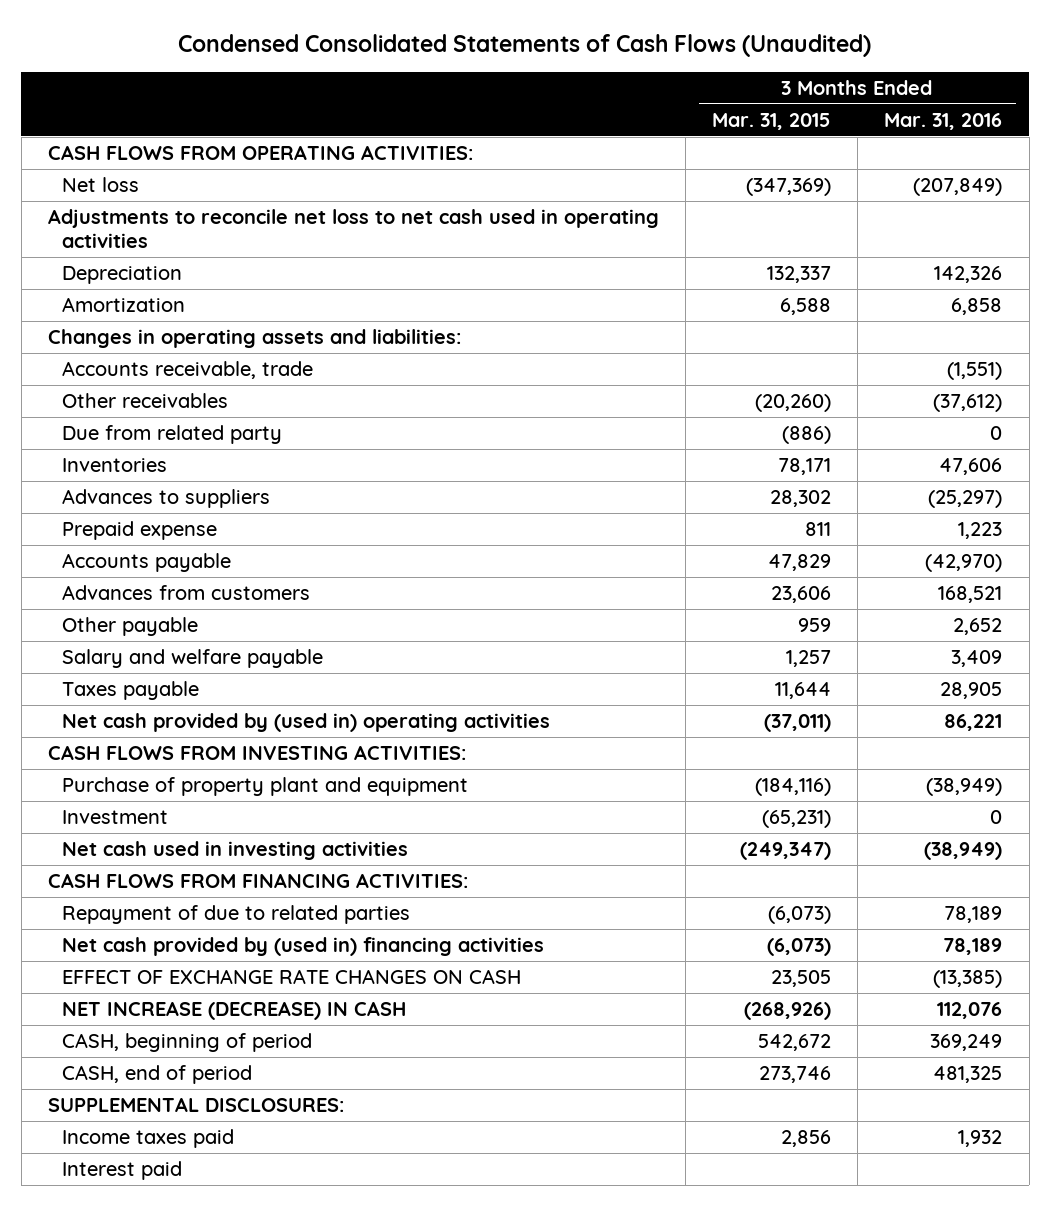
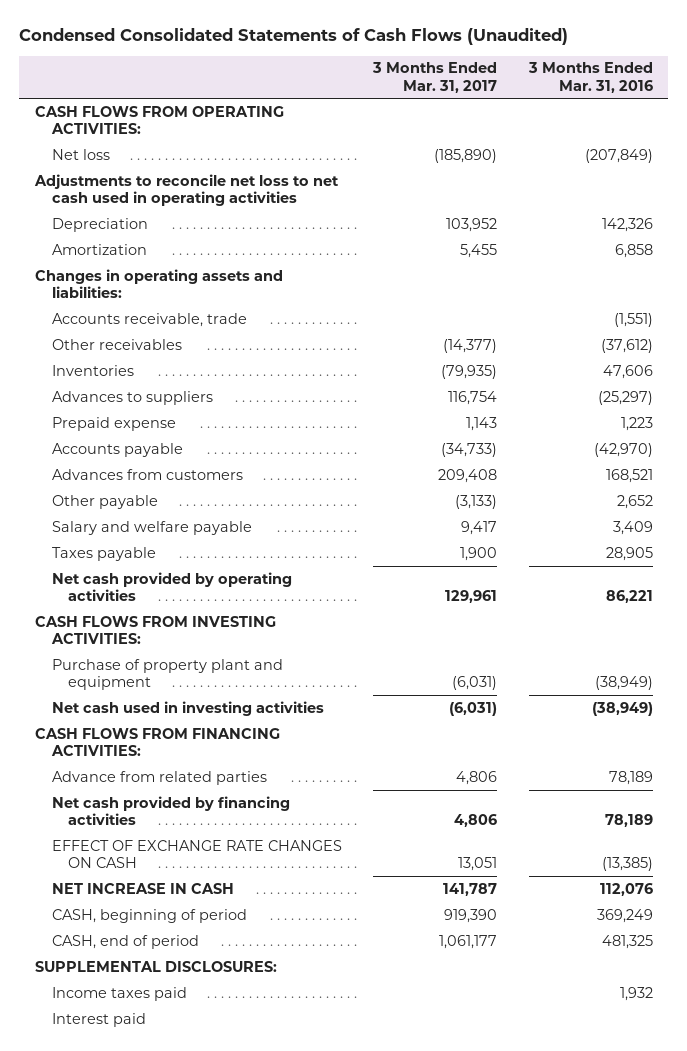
[712,112,832,130] Mar. 31, 2015 -> none
none -> [372,62,498,93] 3 Months Ended Mar. 31, 2017
[62,424,283,444] Due from related party -> none
[62,712,551,732] Net cash provided by (used in) operating activities -> [51,571,292,601] Net cash provided by operating activities
[62,809,169,824] Investment -> none
[62,904,411,924] Repayment of due to related parties -> [51,770,267,785] Advance from related parties
[62,936,545,956] Net cash provided by (used in) financing activities -> [51,795,290,825] Net cash provided by financing activities
[62,1000,407,1020] NET INCREASE (DECREASE) IN CASH -> [51,882,234,894] NET INCREASE IN CASH

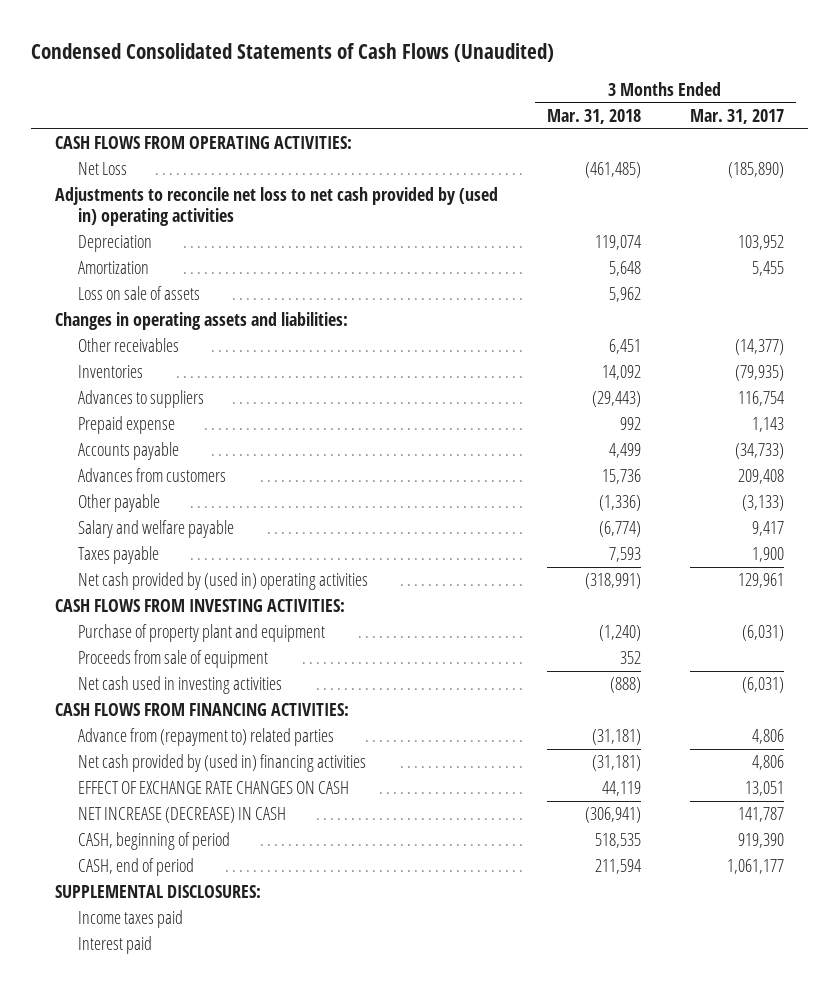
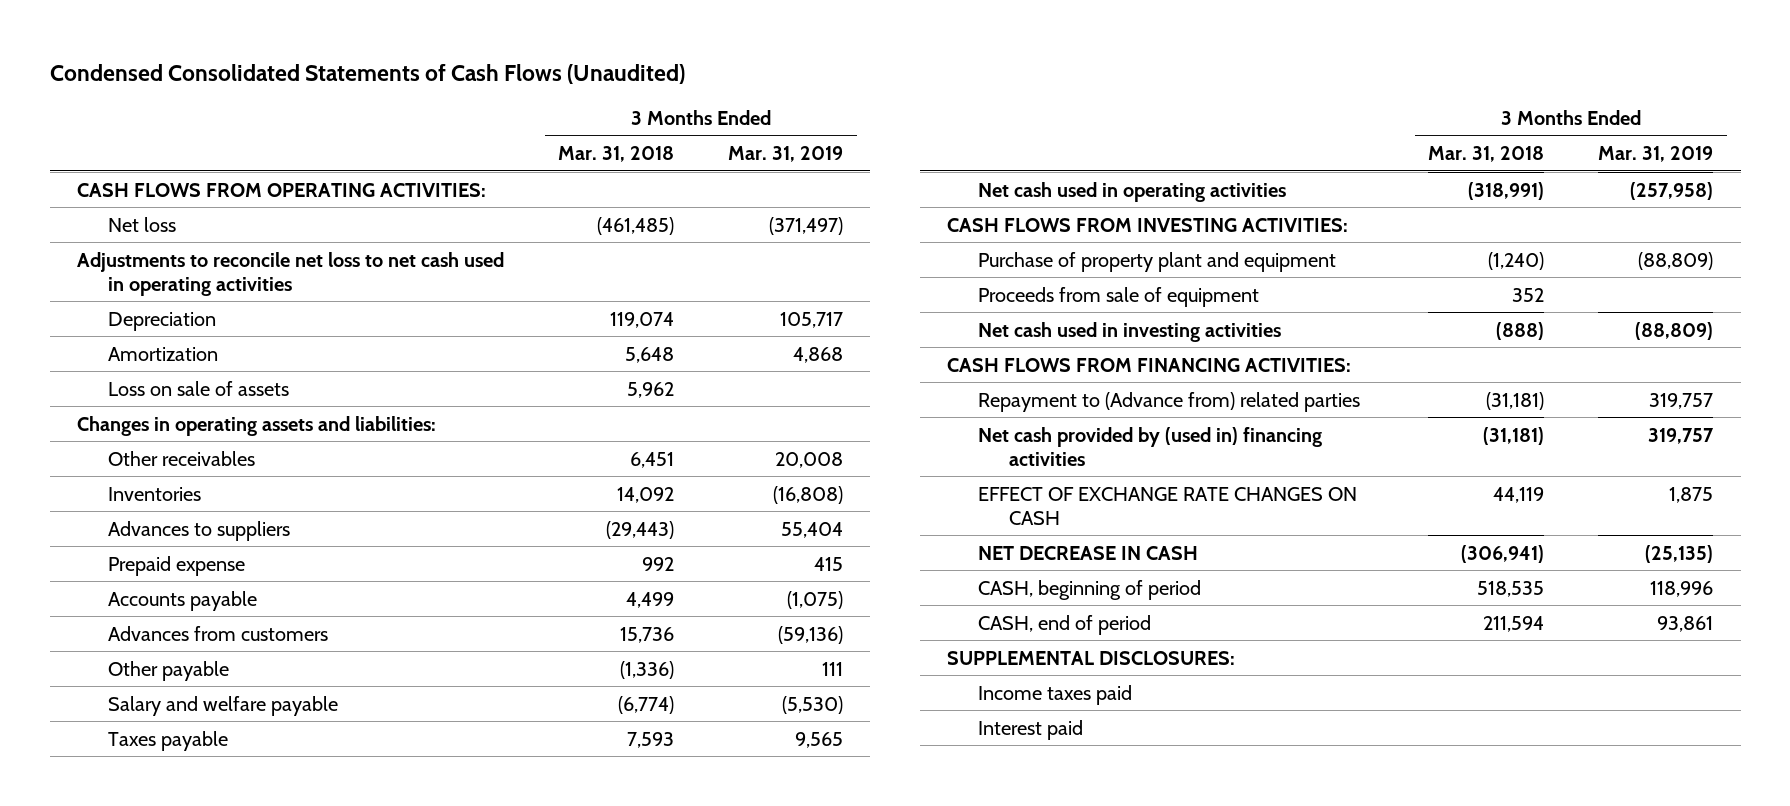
[689,109,784,125] Mar. 31, 2017 -> none
none -> [728,146,844,163] Mar. 31, 2019
[77,162,127,176] Net Loss -> [107,216,176,232] Net loss
[55,187,499,227] Adjustments to reconcile net loss to net cash provided by (used in) operating activities -> [76,251,504,296] Adjustments to reconcile net loss to net cash used in operating activities
[77,572,368,591] Net cash provided by (used in) operating activities -> [977,181,1286,202] Net cash used in operating activities
[77,728,334,747] Advance from (repayment to) related parties -> [977,391,1360,412] Repayment to (Advance from) related parties
[77,807,286,824] NET INCREASE (DECREASE) IN CASH -> [977,545,1198,560] NET DECREASE IN CASH

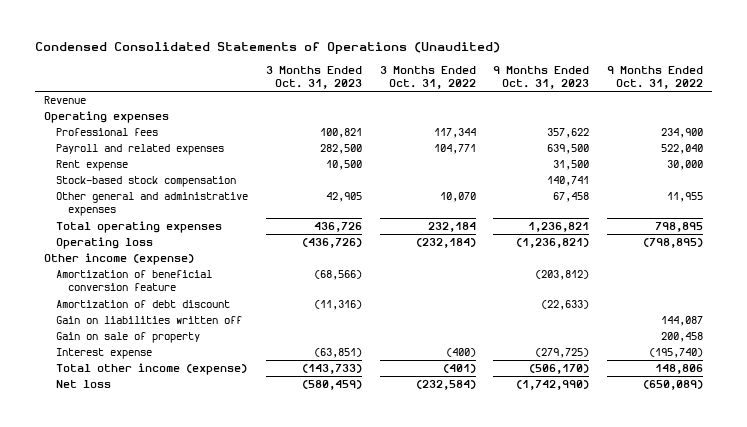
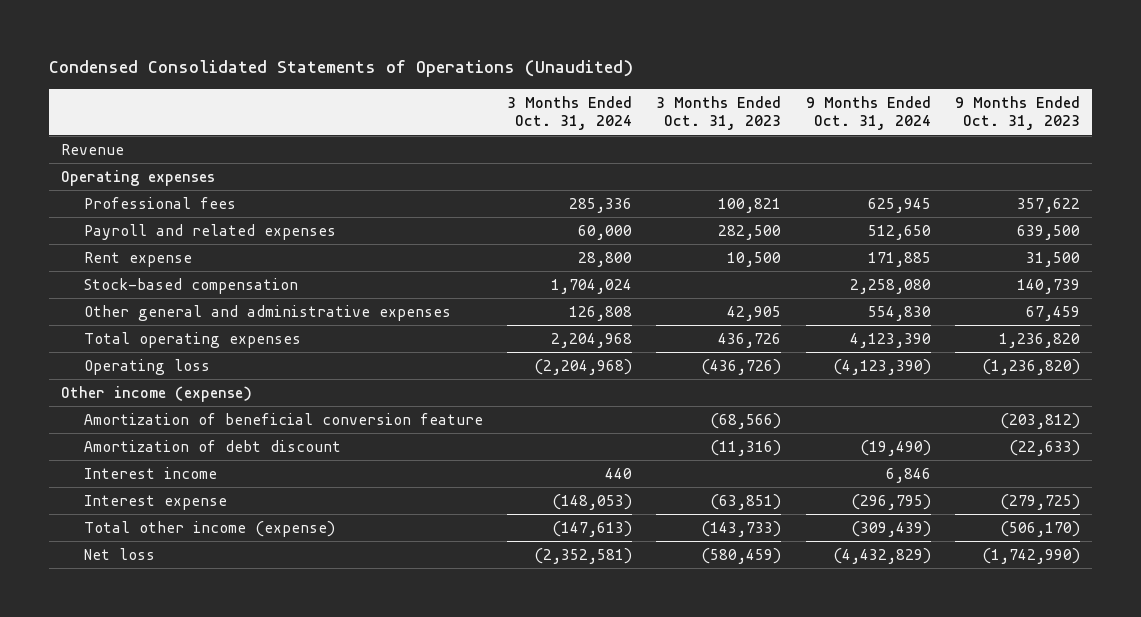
[379,66,476,90] 3 Months Ended Oct. 31, 2022 -> none
[607,66,704,90] 9 Months Ended Oct. 31, 2022 -> none
none -> [507,95,633,131] 3 Months Ended Oct. 31, 2024
none -> [805,95,931,131] 9 Months Ended Oct. 31, 2024
[56,176,237,188] Stock-based stock compensation -> [84,277,299,294] Stock-based compensation
[547,176,590,187] 140,741 -> [1016,278,1080,294] 140,739
[553,192,590,203] 67,458 -> [1025,305,1080,321] 67,459
[528,222,590,233] 1,236,821 -> [998,332,1080,348] 1,236,820
[516,238,590,249] (1,236,821) -> [981,358,1080,375] (1,236,820)
[56,316,243,325] Gain on liabilities written off -> none
[56,332,201,344] Gain on sale of property -> none
none -> [84,466,218,479] Interest income

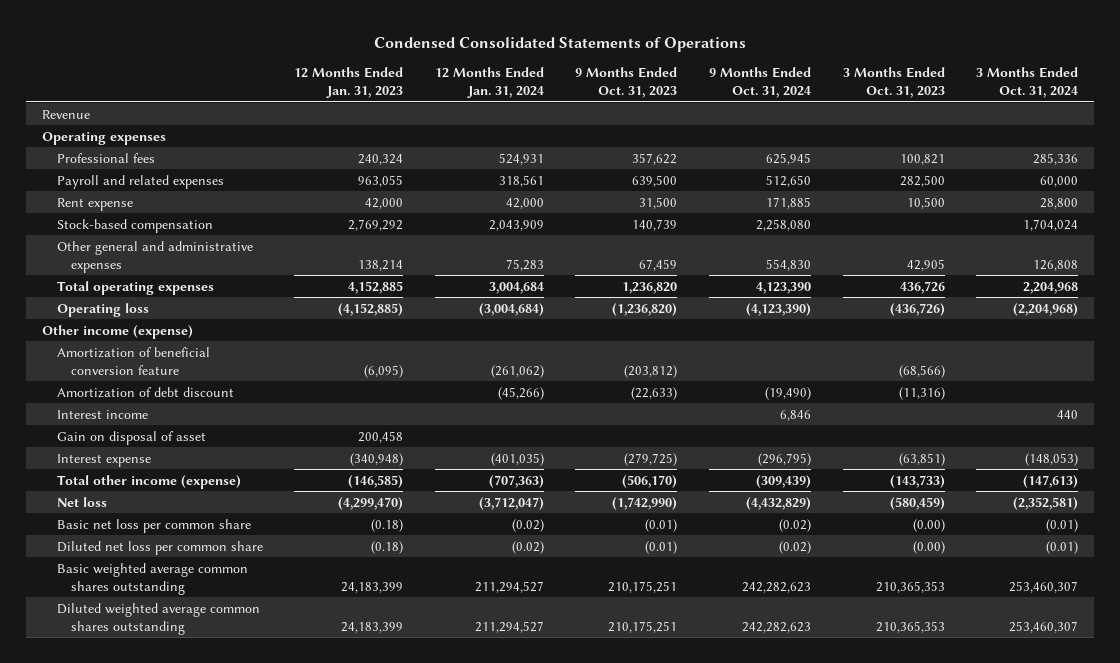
[49,60,634,78] Condensed Consolidated Statements of Operations (Unaudited) -> [374,36,747,52] Condensed Consolidated Statements of Operations
none -> [294,67,404,99] 12 Months Ended Jan. 31, 2023
none -> [434,67,544,99] 12 Months Ended Jan. 31, 2024
none -> [56,430,206,445] Gain on disposal of asset
none -> [56,518,251,533] Basic net loss per common share
none -> [56,540,263,555] Diluted net loss per common share
none -> [56,562,248,595] Basic weighted average common shares outstanding
none -> [56,602,260,635] Diluted weighted average common shares outstanding

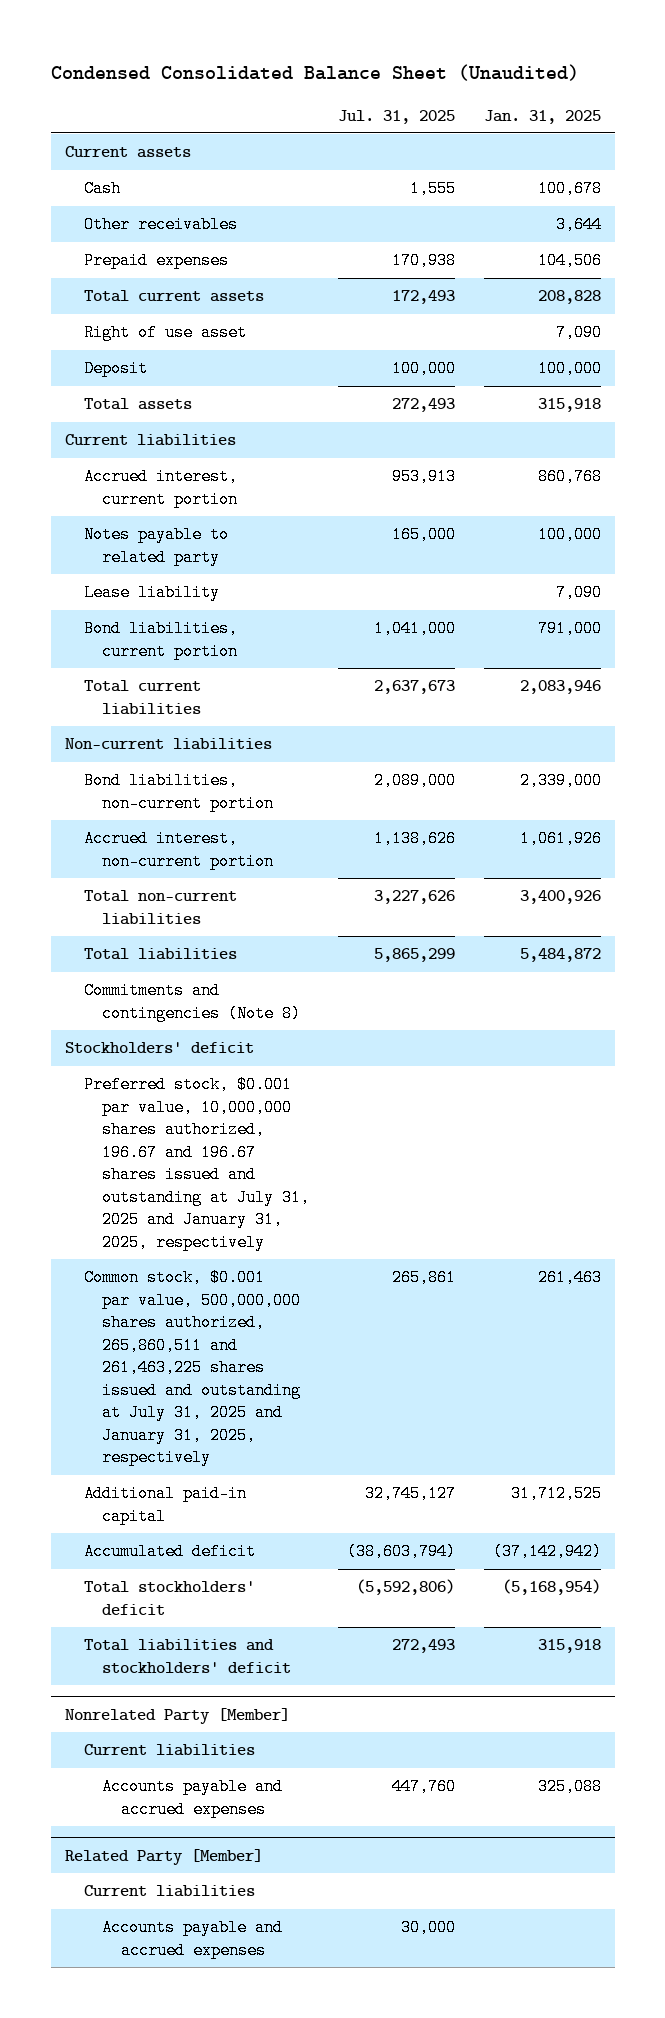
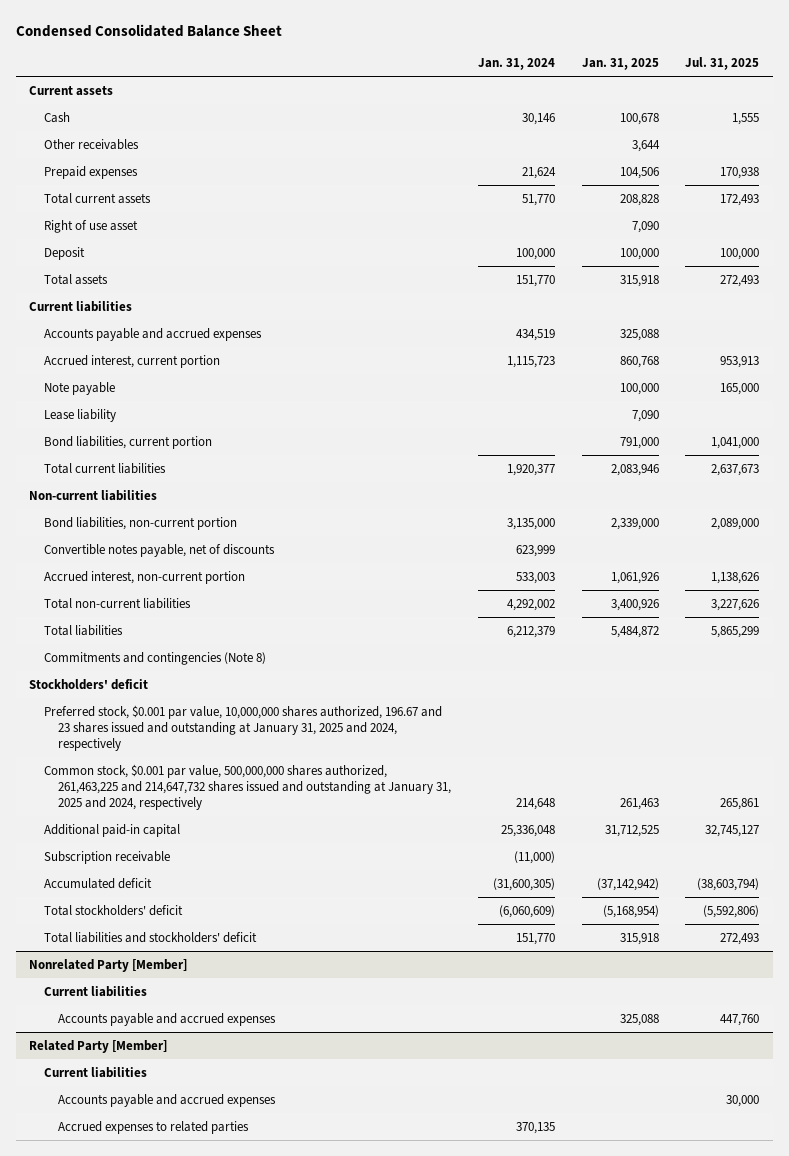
[50,63,579,81] Condensed Consolidated Balance Sheet (Unaudited) -> [16,24,283,38] Condensed Consolidated Balance Sheet
none -> [478,58,556,71] Jan. 31, 2024
none -> [43,327,262,341] Accounts payable and accrued expenses
[83,526,229,566] Notes payable to related party -> [43,381,115,395] Note payable
none -> [43,543,275,557] Convertible notes payable, net of discounts
[83,1076,311,1251] Preferred stock, $0.001 par value, 10,000,000 shares authorized, 196.67 and 196.67 shares issued and outstanding at July 31, 2025 and January 31, 2025, respectively -> [43,704,442,752] Preferred stock, $0.001 par value, 10,000,000 shares authorized, 196.67 and 23 shares issued and outstanding at January 31, 2025 and 2024, respectively
[83,1269,302,1467] Common stock, $0.001 par value, 500,000,000 shares authorized, 265,860,511 and 261,463,225 shares issued and outstanding at July 31, 2025 and January 31, 2025, respectively -> [43,763,452,811] Common stock, $0.001 par value, 500,000,000 shares authorized, 261,463,225 and 214,647,732 shares issued and outstanding at January 31, 2025 and 2024, respectively
none -> [43,850,170,864] Subscription receivable
none -> [58,1120,250,1134] Accrued expenses to related parties

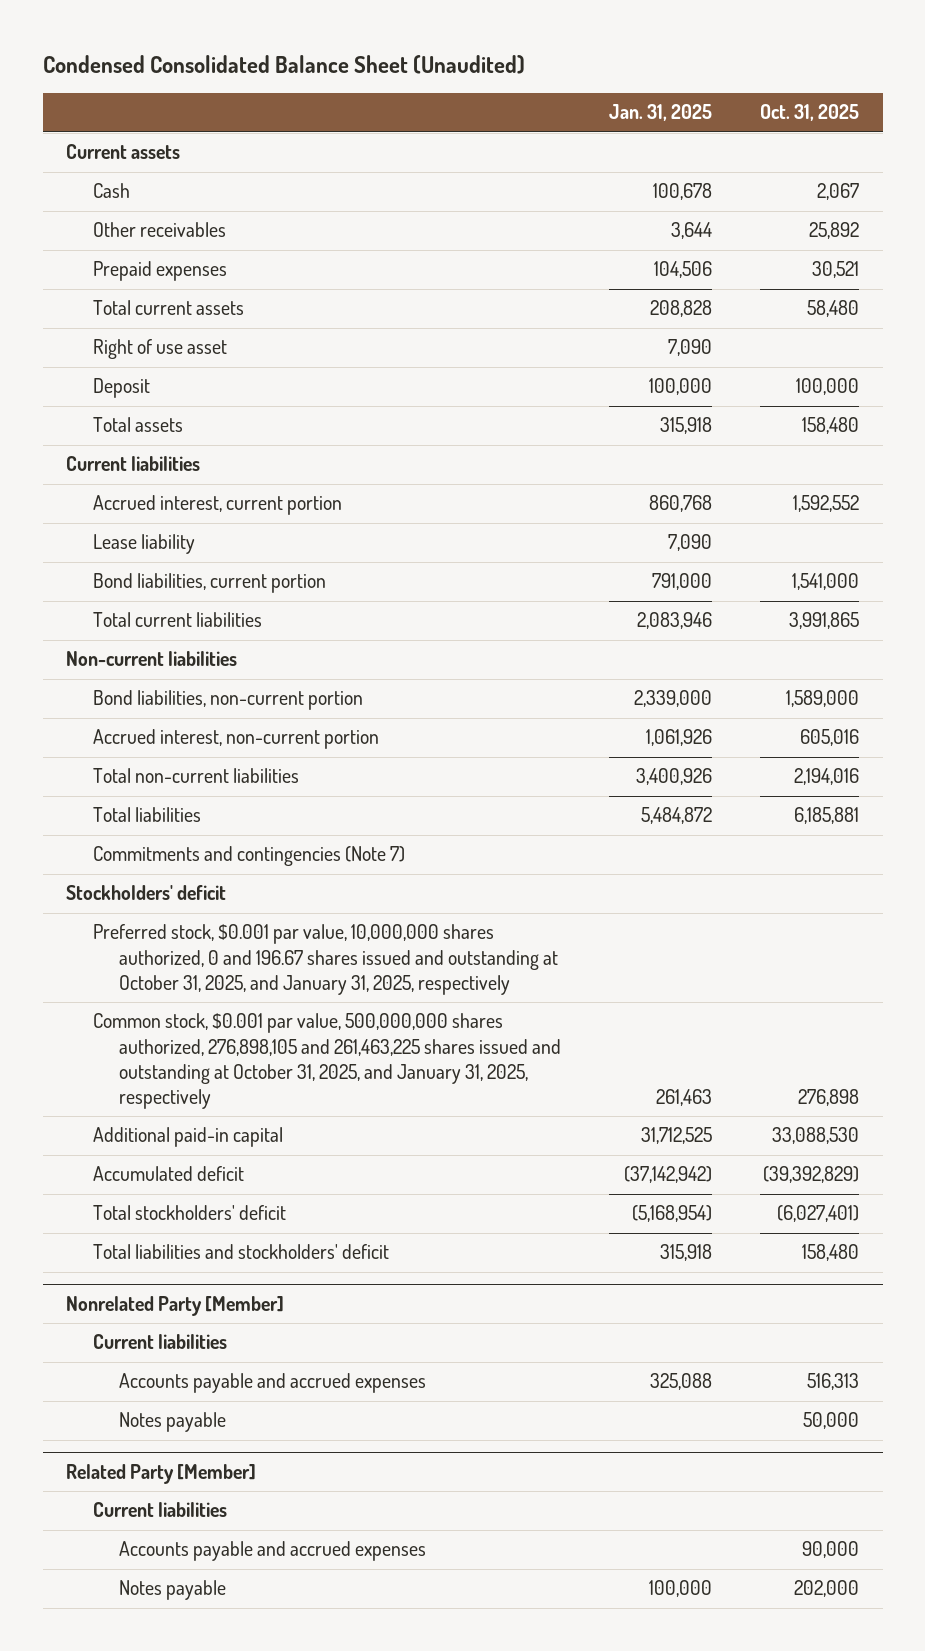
[16,24,283,38] Condensed Consolidated Balance Sheet -> [42,55,525,75] Condensed Consolidated Balance Sheet (Unaudited)
[478,58,556,71] Jan. 31, 2024 -> none
[685,57,760,71] Jul. 31, 2025 -> none
none -> [759,104,859,122] Oct. 31, 2025
[43,327,262,341] Accounts payable and accrued expenses -> none
[43,381,115,395] Note payable -> none
[43,543,275,557] Convertible notes payable, net of discounts -> none
[43,651,266,665] Commitments and contingencies (Note 8) -> [92,846,405,867] Commitments and contingencies (Note 7)
[43,704,442,752] Preferred stock, $0.001 par value, 10,000,000 shares authorized, 196.67 and 23 shares issued and outstanding at January 31, 2025 and 2024, respectively -> [92,924,559,995] Preferred stock, $0.001 par value, 10,000,000 shares authorized, 0 and 196.67 shares issued and outstanding at October 31, 2025, and January 31, 2025, respectively
[43,763,452,811] Common stock, $0.001 par value, 500,000,000 shares authorized, 261,463,225 and 214,647,732 shares issued and outstanding at January 31, 2025 and 2024, respectively -> [92,1013,562,1110] Common stock, $0.001 par value, 500,000,000 shares authorized, 276,898,105 and 261,463,225 shares issued and outstanding at October 31, 2025, and January 31, 2025, respectively
[43,850,170,864] Subscription receivable -> none
none -> [119,1412,227,1433] Notes payable
[58,1120,250,1134] Accrued expenses to related parties -> none
none -> [119,1580,227,1601] Notes payable

